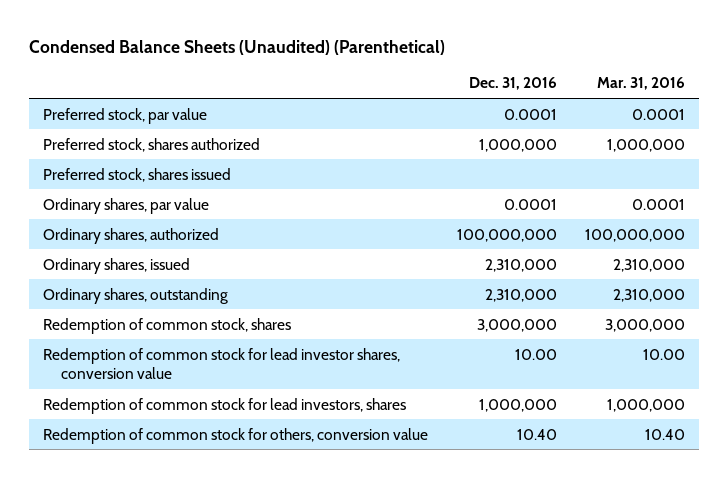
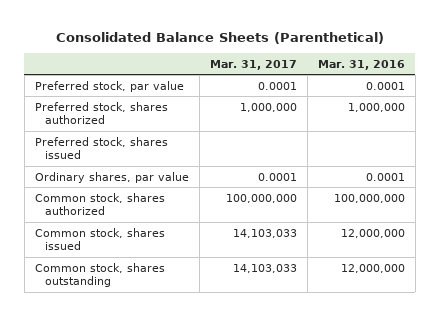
[28,39,445,55] Condensed Balance Sheets (Unaudited) (Parenthetical) -> [55,31,384,44] Consolidated Balance Sheets (Parenthetical)
[468,77,557,91] Dec. 31, 2016 -> none
none -> [209,59,297,70] Mar. 31, 2017
[42,317,291,334] Redemption of common stock, shares -> none
[42,347,400,379] Redemption of common stock for lead investor shares, conversion value -> none
[42,397,406,414] Redemption of common stock for lead investors, shares -> none
[42,427,428,444] Redemption of common stock for others, conversion value -> none
[42,227,219,244] Ordinary shares, authorized -> [34,192,165,216] Common stock, shares authorized
[42,257,190,274] Ordinary shares, issued -> [34,227,165,251] Common stock, shares issued
[613,258,686,272] 2,310,000 -> [340,228,405,238] 12,000,000
[42,287,228,304] Ordinary shares, outstanding -> [34,262,165,288] Common stock, shares outstanding
[613,288,686,302] 2,310,000 -> [340,263,405,273] 12,000,000

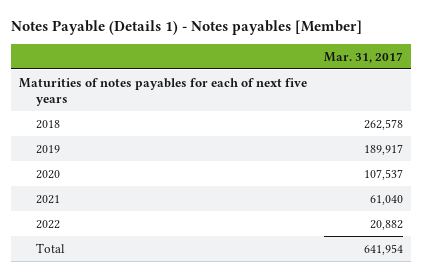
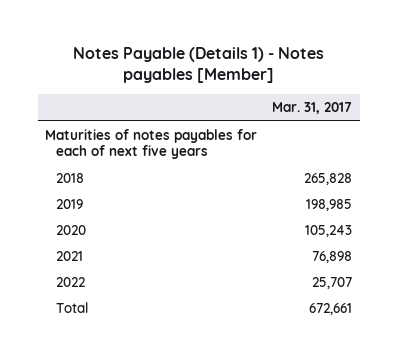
[363,118,403,130] 262,578 -> [304,173,353,186] 265,828
[363,143,403,155] 189,917 -> [306,199,353,212] 198,985
[363,168,403,180] 107,537 -> [305,225,353,238] 105,243
[369,194,403,205] 61,040 -> [312,251,353,264] 76,898
[369,219,403,230] 20,882 -> [312,277,353,290] 25,707
[363,243,403,255] 641,954 -> [309,303,353,316] 672,661

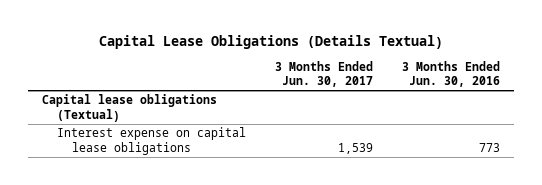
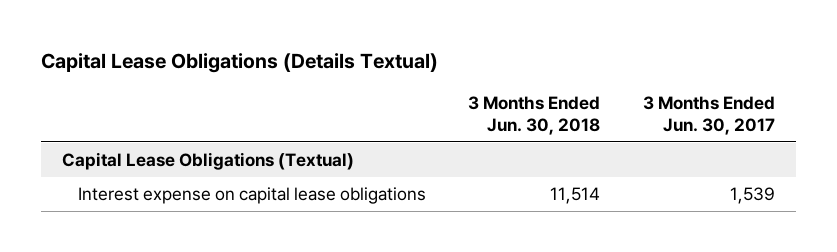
[401,60,500,88] 3 Months Ended Jun. 30, 2016 -> none
none -> [468,96,601,135] 3 Months Ended Jun. 30, 2018
[42,94,218,122] Capital lease obligations (Textual) -> [61,152,354,171] Capital Lease Obligations (Textual)

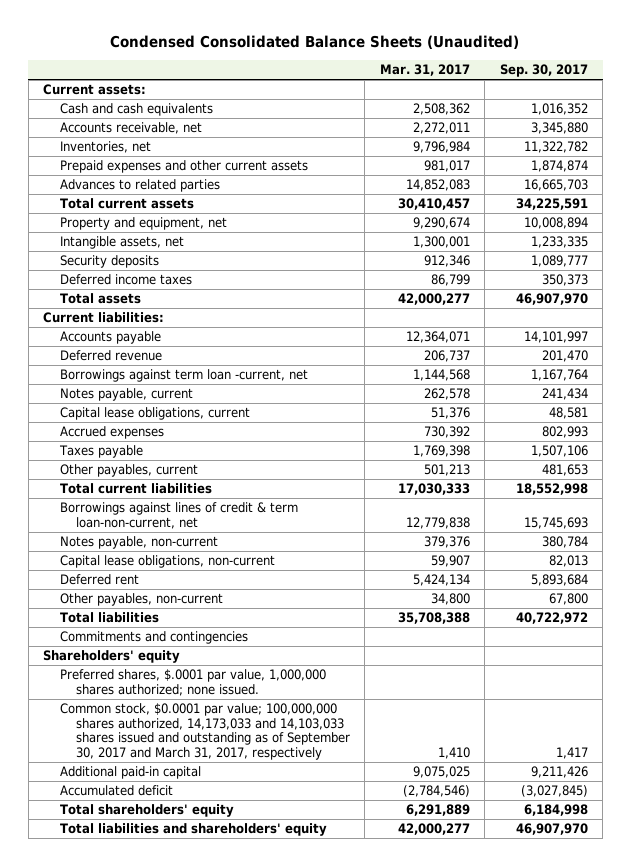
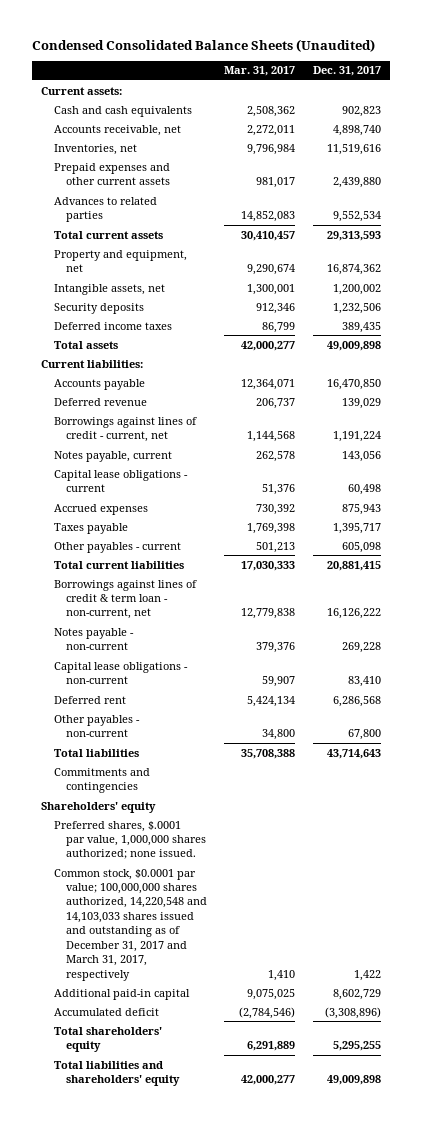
[499,64,588,78] Sep. 30, 2017 -> none
none -> [312,66,381,77] Dec. 31, 2017
[59,369,308,383] Borrowings against term loan -current, net -> [53,416,197,443] Borrowings against lines of credit - current, net
[59,407,250,421] Capital lease obligations, current -> [53,469,188,493] Capital lease obligations - current
[59,464,198,478] Other payables, current -> [53,541,181,553] Other payables - current
[59,502,298,529] Borrowings against lines of credit & term loan-non-current, net -> [53,579,197,620] Borrowings against lines of credit & term loan - non-current, net
[59,536,218,550] Notes payable, non-current -> [53,627,134,651] Notes payable - non-current
[59,555,275,569] Capital lease obligations, non-current -> [53,661,188,685] Capital lease obligations - non-current
[59,593,223,607] Other payables, non-current -> [53,714,140,738] Other payables - non-current
[59,703,351,760] Common stock, $0.0001 par value; 100,000,000 shares authorized, 14,173,033 and 14,103,033 shares issued and outstanding as of September 30, 2017 and March 31, 2017, respectively -> [53,868,207,981] Common stock, $0.0001 par value; 100,000,000 shares authorized, 14,220,548 and 14,103,033 shares issued and outstanding as of December 31, 2017 and March 31, 2017, respectively

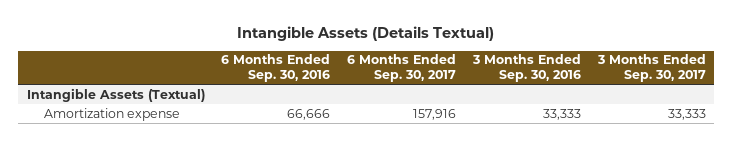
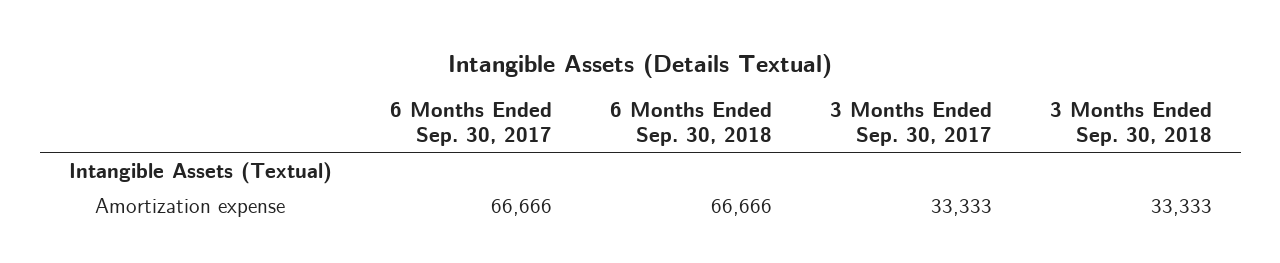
[221,54,331,83] 6 Months Ended Sep. 30, 2016 -> none
[471,54,581,83] 3 Months Ended Sep. 30, 2016 -> none
none -> [609,102,772,147] 6 Months Ended Sep. 30, 2018
none -> [1049,102,1212,147] 3 Months Ended Sep. 30, 2018
[413,108,457,120] 157,916 -> [490,198,552,216] 66,666

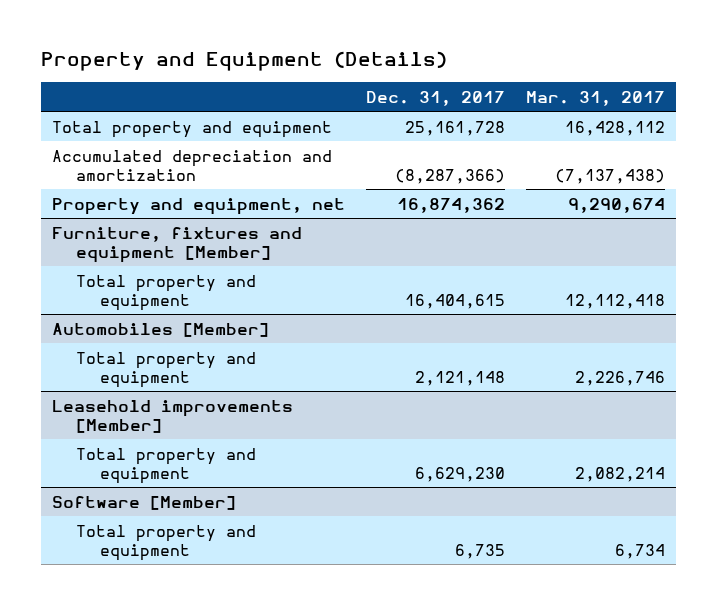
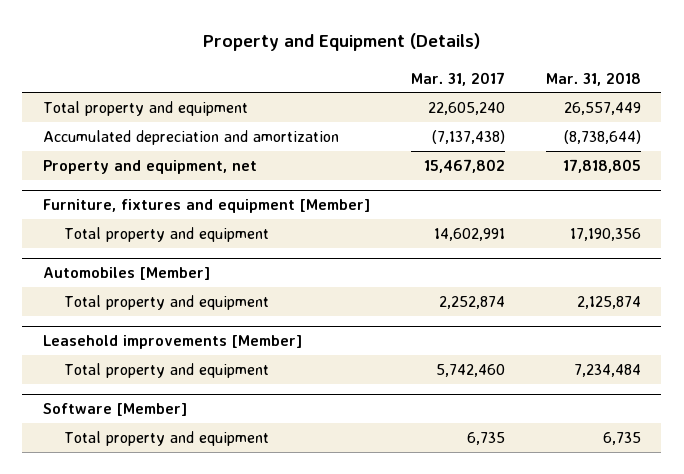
[365,90,505,106] Dec. 31, 2017 -> none
none -> [545,71,641,86] Mar. 31, 2018
[565,120,666,136] 16,428,112 -> [427,101,505,115] 22,605,240
[568,197,666,213] 9,290,674 -> [423,158,505,173] 15,467,802
[565,293,666,309] 12,112,418 -> [433,227,505,241] 14,602,991
[575,370,666,386] 2,226,746 -> [438,295,505,309] 2,252,874
[575,466,666,482] 2,082,214 -> [435,363,505,377] 5,742,460
[615,543,666,559] 6,734 -> [466,431,505,445] 6,735

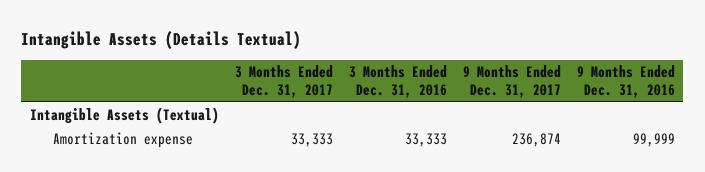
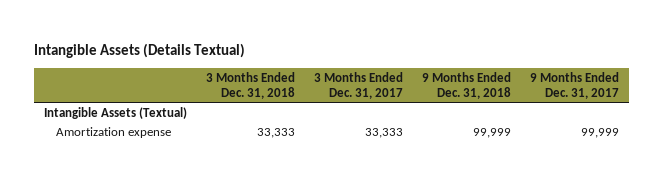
[348,64,447,99] 3 Months Ended Dec. 31, 2016 -> none
[577,64,676,99] 9 Months Ended Dec. 31, 2016 -> none
none -> [205,71,295,100] 3 Months Ended Dec. 31, 2018
none -> [421,71,511,100] 9 Months Ended Dec. 31, 2018
[512,133,562,148] 236,874 -> [581,127,620,138] 99,999

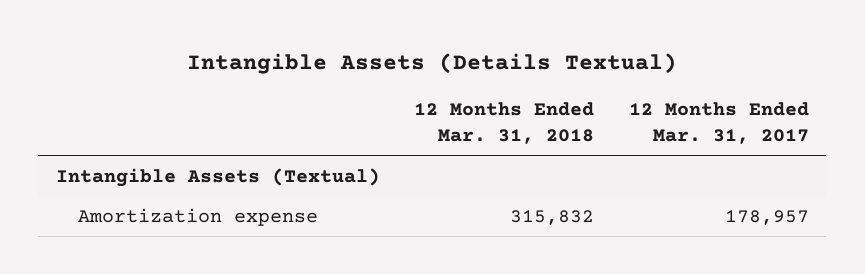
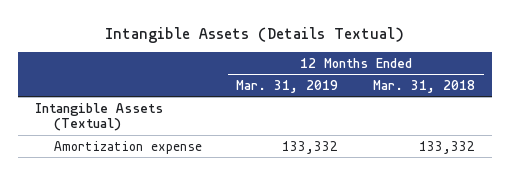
[629,102,810,145] 12 Months Ended Mar. 31, 2017 -> none
none -> [236,79,339,93] Mar. 31, 2019
[510,209,595,225] 315,832 -> [419,140,476,154] 133,332

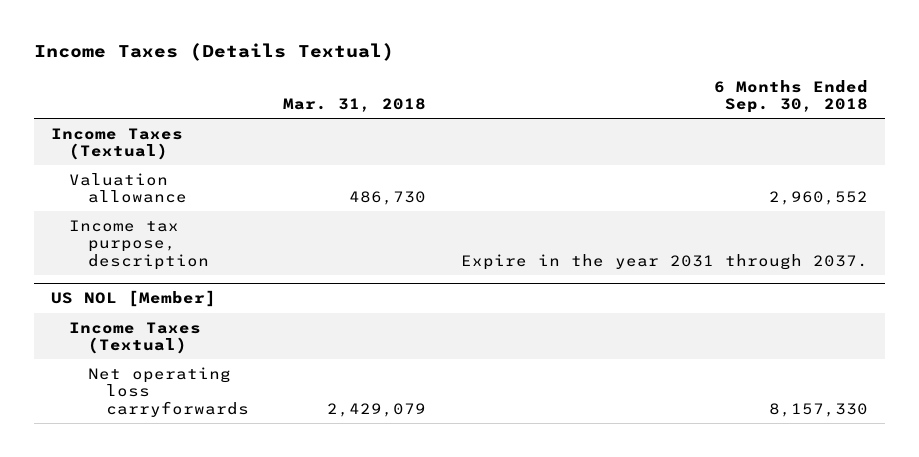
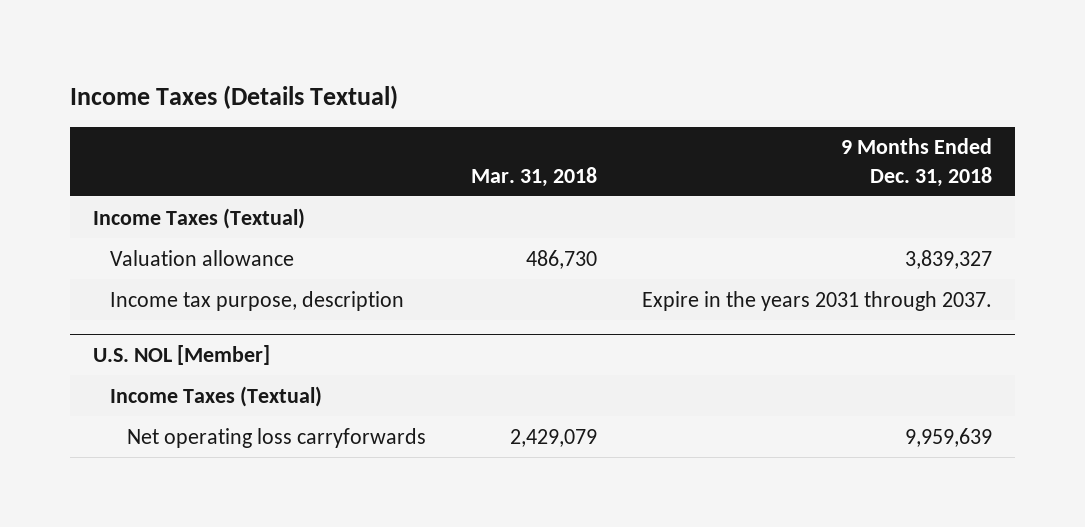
[713,79,868,114] 6 Months Ended Sep. 30, 2018 -> none
none -> [841,138,993,187] 9 Months Ended Dec. 31, 2018
[51,290,217,308] US NOL [Member] -> [92,344,270,365] U.S. NOL [Member]

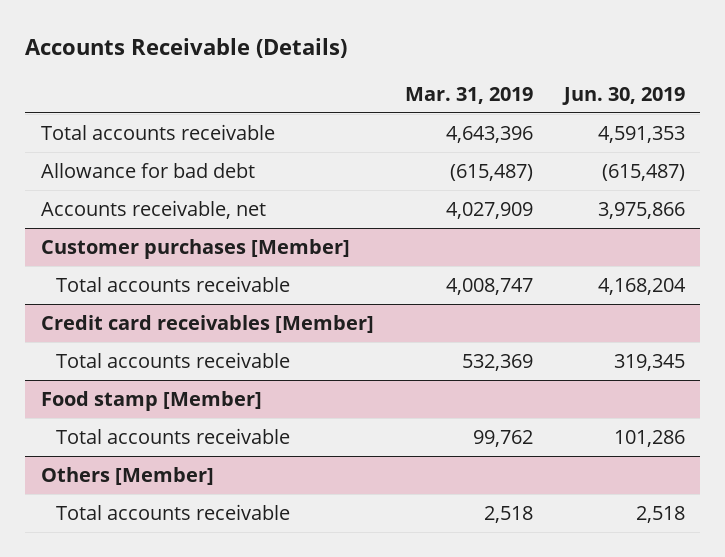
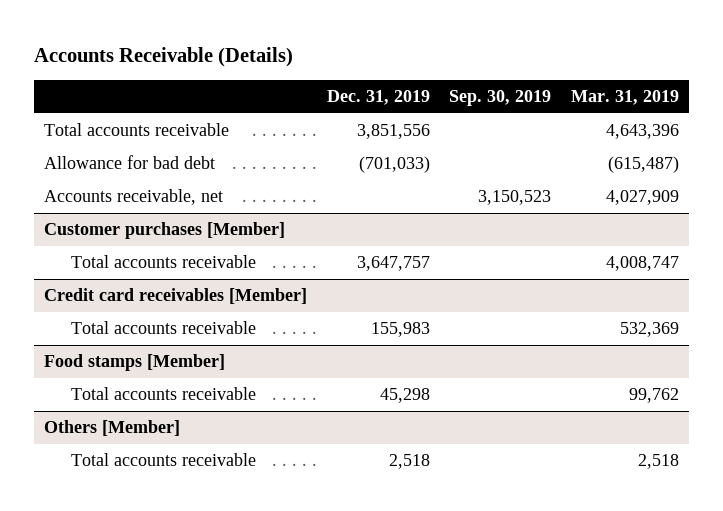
[561,86,685,105] Jun. 30, 2019 -> none
none -> [326,90,430,106] Dec. 31, 2019
none -> [449,90,552,107] Sep. 30, 2019
[40,390,262,411] Food stamp [Member] -> [43,354,225,372] Food stamps [Member]

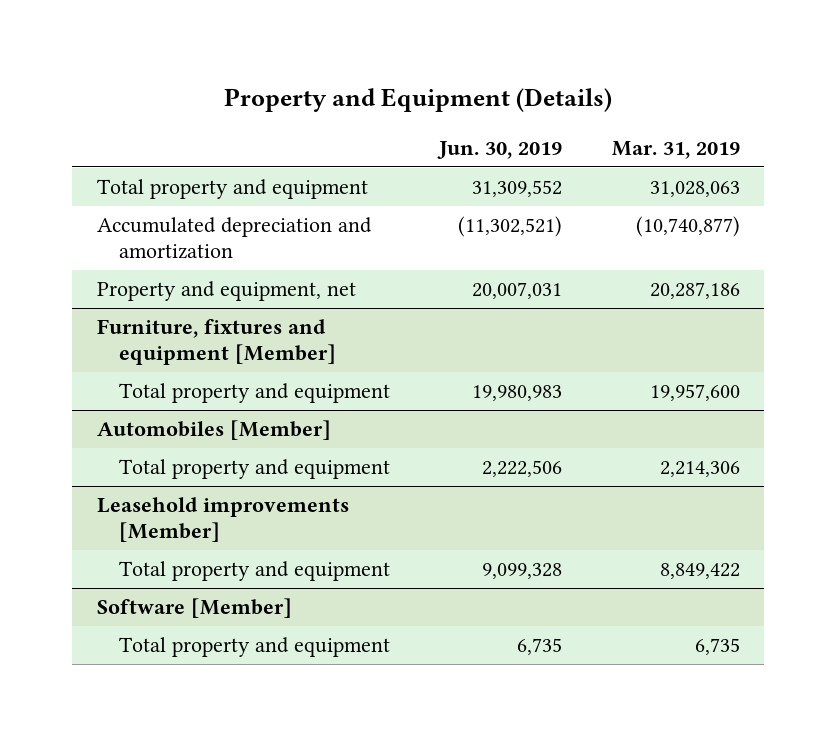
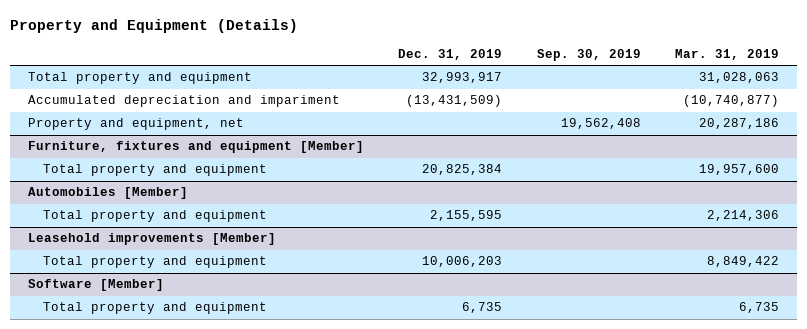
[437,140,563,159] Jun. 30, 2019 -> none
none -> [398,48,503,60] Dec. 31, 2019
none -> [536,48,641,61] Sep. 30, 2019
[96,217,372,260] Accumulated depreciation and amortization -> [27,95,340,108] Accumulated depreciation and impariment

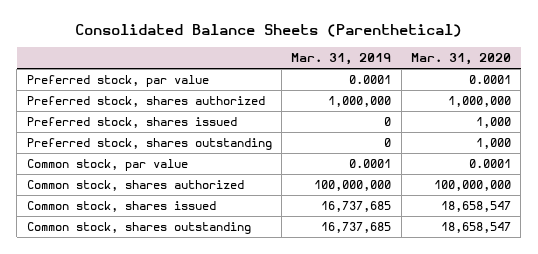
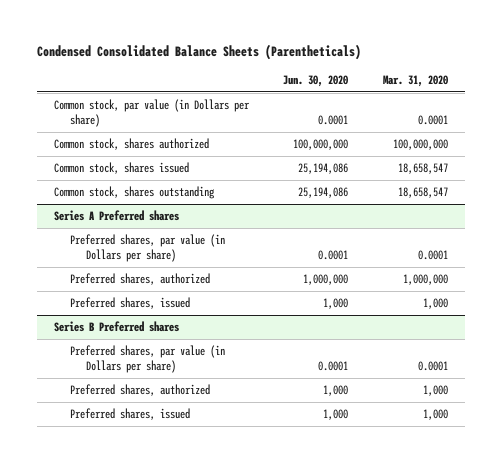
[74,24,462,38] Consolidated Balance Sheets (Parenthetical) -> [37,43,362,60] Condensed Consolidated Balance Sheets (Parentheticals)
[291,53,392,66] Mar. 31, 2019 -> none
none -> [283,74,349,87] Jun. 30, 2020
[26,74,209,87] Preferred stock, par value -> none
[26,95,265,107] Preferred stock, shares authorized -> none
[26,116,237,128] Preferred stock, shares issued -> none
[26,137,272,150] Preferred stock, shares outstanding -> none
[26,158,188,171] Common stock, par value -> [54,99,251,128] Common stock, par value (in Dollars per share)
none -> [54,210,180,222] Series A Preferred shares
none -> [70,234,226,263] Preferred shares, par value (in Dollars per share)
none -> [70,273,211,286] Preferred shares, authorized
none -> [70,297,191,310] Preferred shares, issued
none -> [54,321,180,333] Series B Preferred shares
none -> [70,345,226,374] Preferred shares, par value (in Dollars per share)
none -> [70,384,211,397] Preferred shares, authorized
none -> [70,408,191,421] Preferred shares, issued

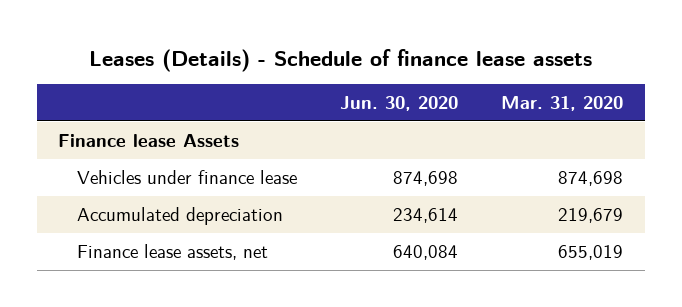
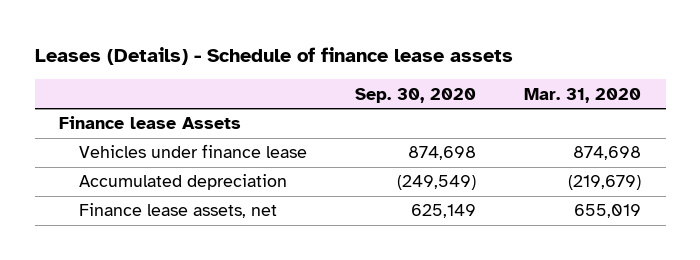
[340,96,459,112] Jun. 30, 2020 -> none
none -> [355,87,477,103] Sep. 30, 2020
[558,207,624,223] 219,679 -> [568,175,642,191] (219,679)

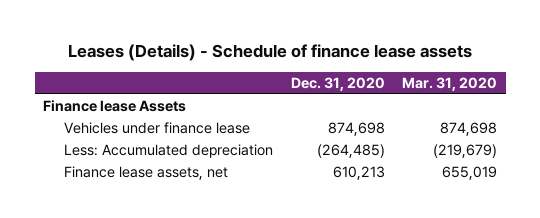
[355,87,477,103] Sep. 30, 2020 -> none
none -> [290,77,385,92] Dec. 31, 2020
[78,174,287,191] Accumulated depreciation -> [64,144,274,159] Less: Accumulated depreciation

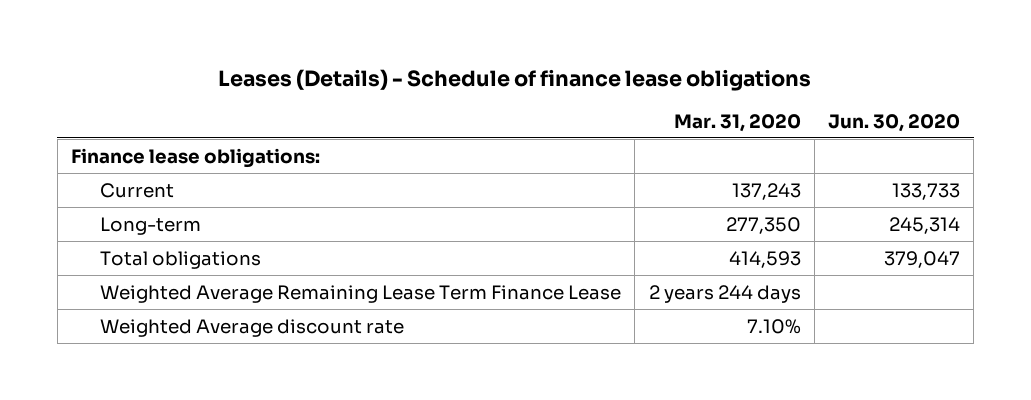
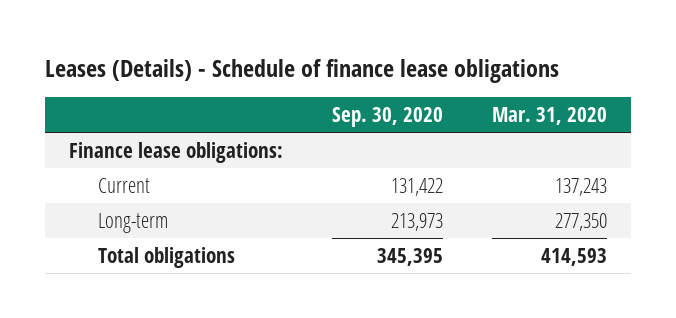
[828,113,961,132] Jun. 30, 2020 -> none
none -> [331,107,443,128] Sep. 30, 2020
[100,284,622,303] Weighted Average Remaining Lease Term Finance Lease -> none
[100,318,405,337] Weighted Average discount rate -> none

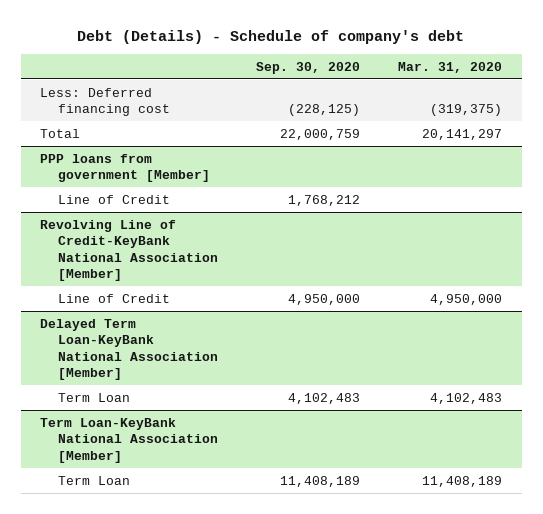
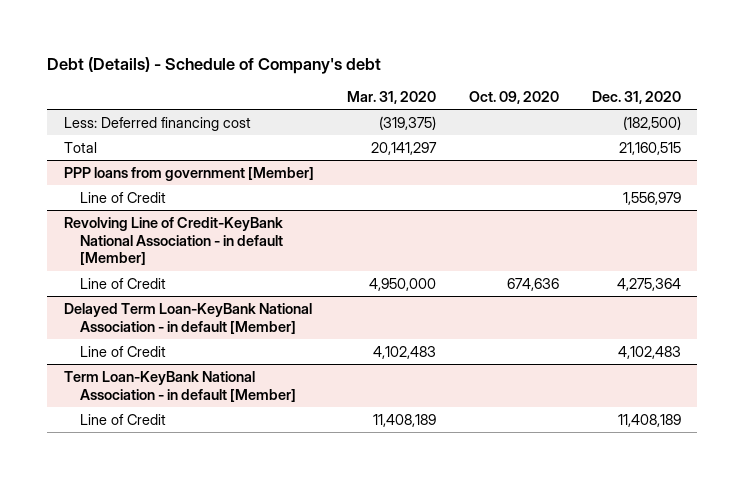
[77,30,465,45] Debt (Details) - Schedule of company's debt -> [47,56,382,74] Debt (Details) - Schedule of Company's debt
[256,61,361,74] Sep. 30, 2020 -> none
none -> [468,90,559,104] Oct. 09, 2020
none -> [591,90,681,104] Dec. 31, 2020
[40,219,219,282] Revolving Line of Credit-KeyBank National Association [Member] -> [63,216,284,266] Revolving Line of Credit-KeyBank National Association - in default [Member]
[40,318,219,381] Delayed Term Loan-KeyBank National Association [Member] -> [63,302,312,334] Delayed Term Loan-KeyBank National Association - in default [Member]
[58,392,131,402] Term Loan -> [80,345,167,357] Line of Credit
[40,417,219,463] Term Loan-KeyBank National Association [Member] -> [63,370,297,402] Term Loan-KeyBank National Association - in default [Member]
[58,475,131,485] Term Loan -> [80,413,167,425] Line of Credit

